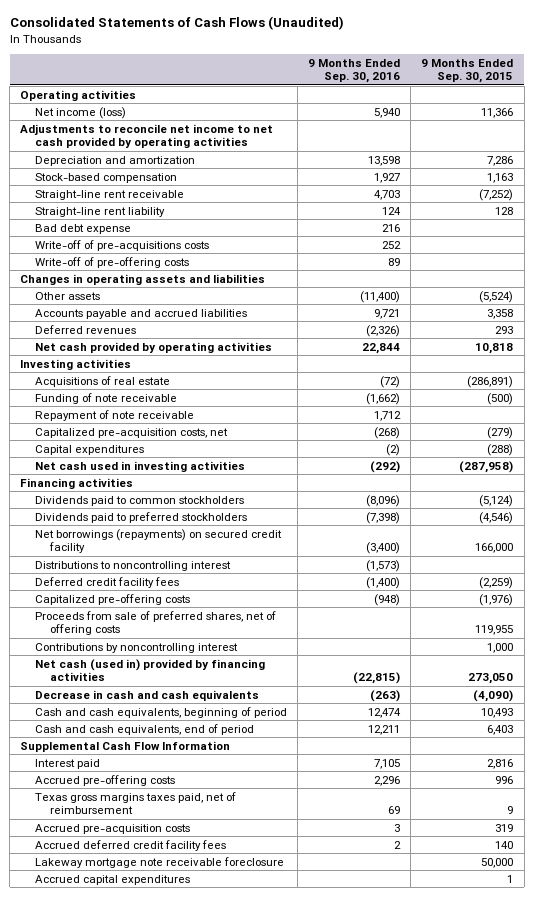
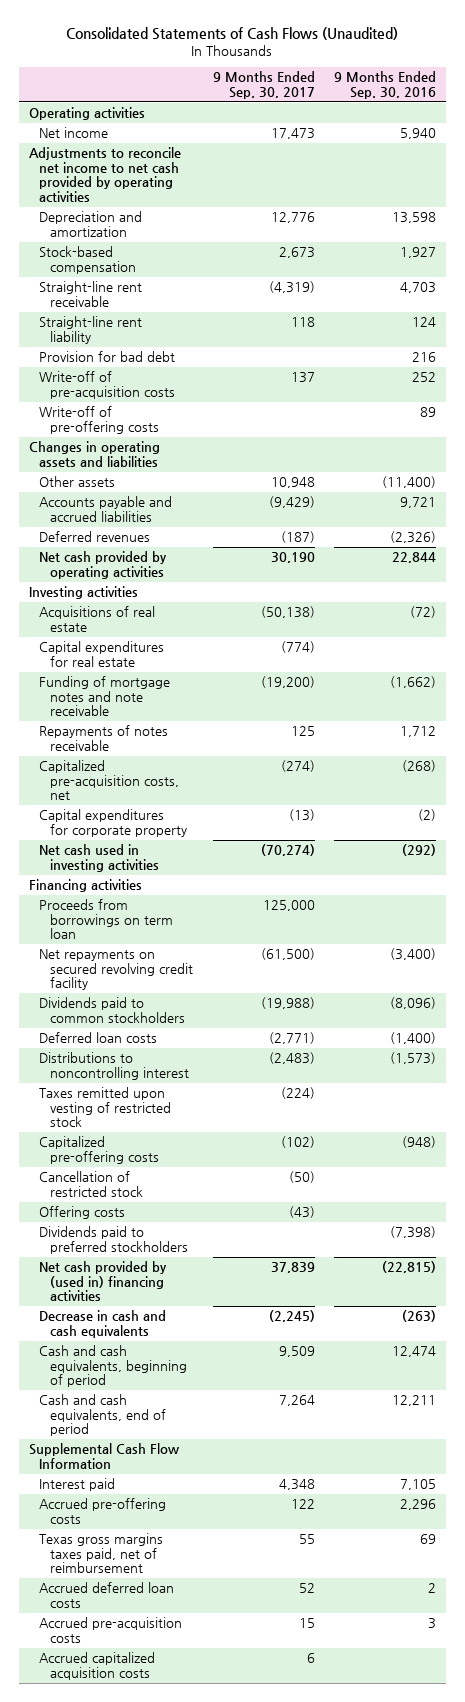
[421,58,514,84] 9 Months Ended Sep. 30, 2015 -> none
none -> [212,71,315,99] 9 Months Ended Sep. 30, 2017
[35,106,127,119] Net income (loss) -> [39,127,109,139] Net income
[35,223,132,234] Bad debt expense -> [39,351,176,363] Provision for bad debt
[35,239,210,251] Write-off of pre-acquisitions costs -> [39,371,175,399] Write-off of pre-acquisition costs
none -> [39,641,165,667] Capital expenditures for real estate
[35,392,178,404] Funding of note receivable -> [39,676,171,717] Funding of mortgage notes and note receivable
[35,409,195,421] Repayment of note receivable -> [39,725,169,751] Repayments of notes receivable
[35,444,145,455] Capital expenditures -> [39,809,187,837] Capital expenditures for corporate property
none -> [39,899,173,940] Proceeds from borrowings on term loan
none -> [39,949,193,991] Net repayments on secured revolving credit facility
[35,528,283,554] Net borrowings (repayments) on secured credit facility -> none
none -> [39,1032,158,1044] Deferred loan costs
[35,576,180,588] Deferred credit facility fees -> none
none -> [39,1087,171,1128] Taxes remitted upon vesting of restricted stock
[35,610,277,636] Proceeds from sale of preferred shares, net of offering costs -> none
[35,642,239,653] Contributions by noncontrolling interest -> none
none -> [39,1171,143,1197] Cancellation of restricted stock
none -> [39,1206,126,1220] Offering costs
[35,511,248,523] Dividends paid to preferred stockholders -> [39,1226,188,1254] Dividends paid to preferred stockholders
[35,658,266,682] Net cash (used in) provided by financing activities -> [39,1261,168,1302] Net cash provided by (used in) financing activities
none -> [39,1582,175,1608] Accrued deferred loan costs
[35,839,227,851] Accrued deferred credit facility fees -> none
[35,856,285,868] Lakeway mortgage note receivable foreclosure -> none
[35,874,191,885] Accrued capital expenditures -> [39,1652,156,1680] Accrued capitalized acquisition costs

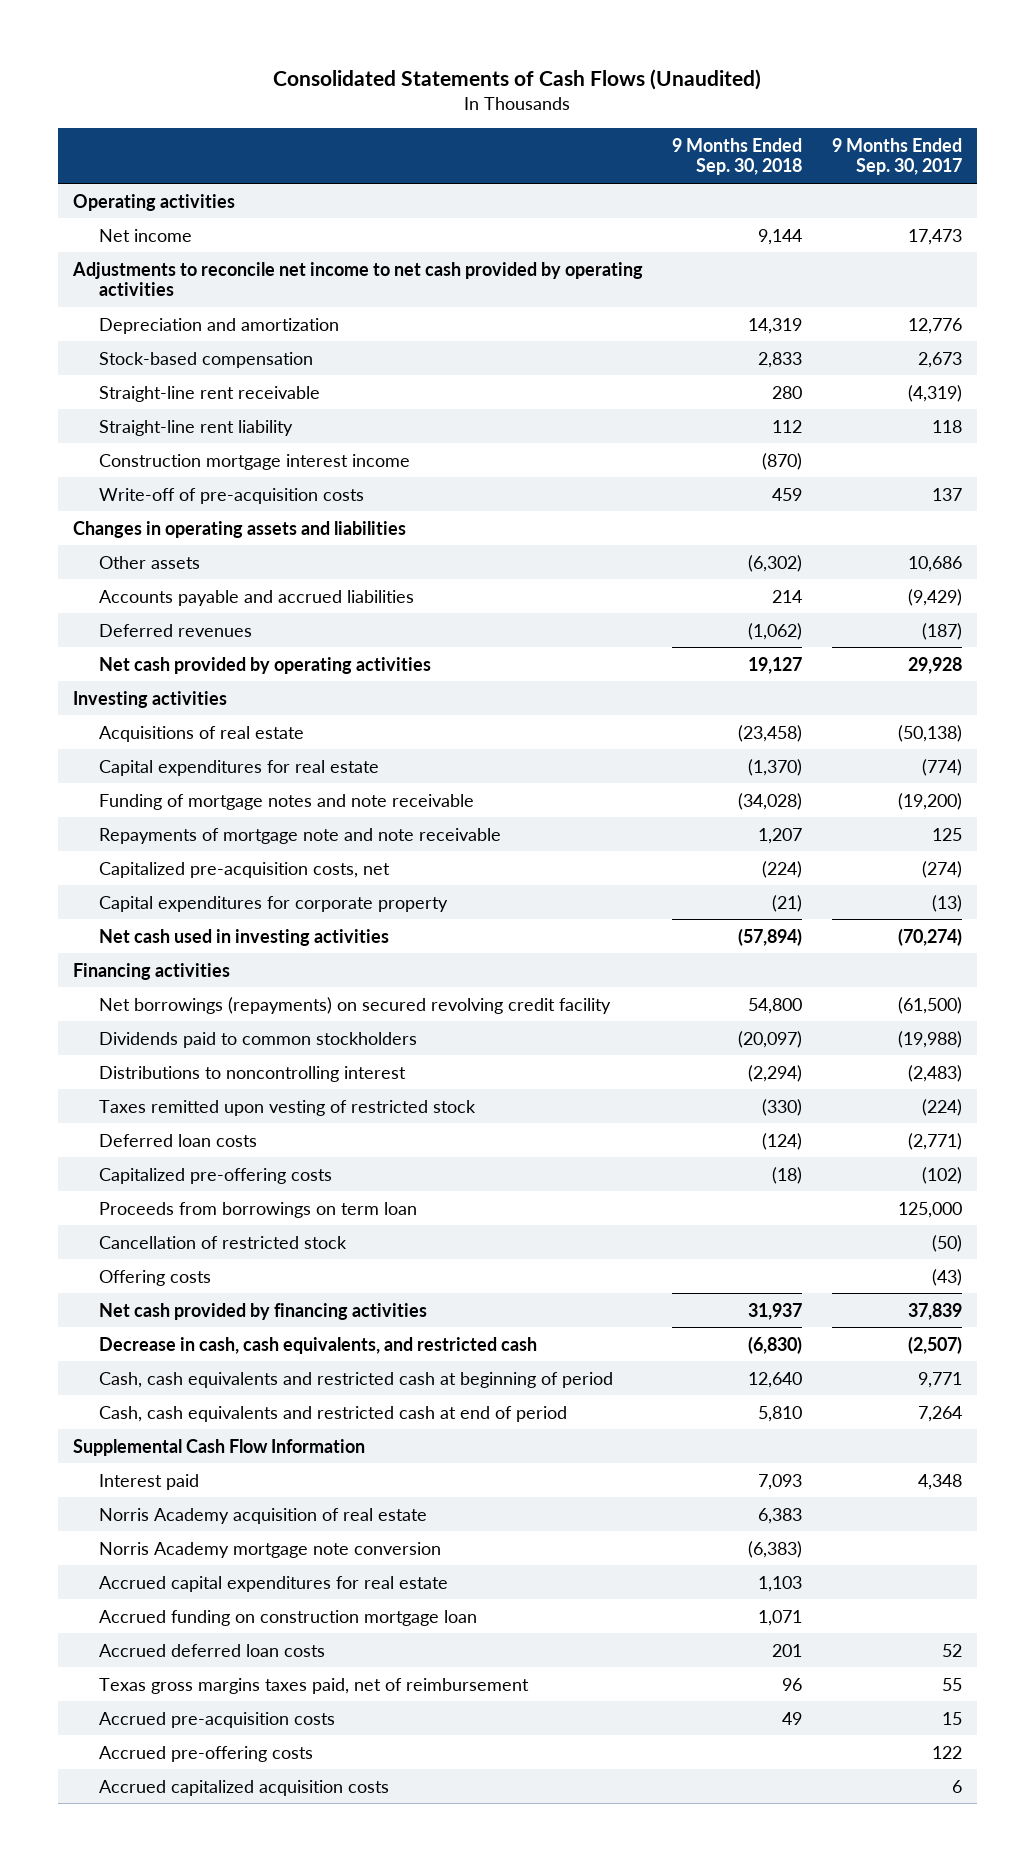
[334,71,437,99] 9 Months Ended Sep. 30, 2016 -> none
none -> [672,137,803,176] 9 Months Ended Sep. 30, 2018
[39,351,176,363] Provision for bad debt -> none
none -> [98,453,410,470] Construction mortgage interest income
[39,406,159,434] Write-off of pre-offering costs -> none
[270,477,315,489] 10,948 -> [908,555,963,572] 10,686
[270,552,315,564] 30,190 -> [908,656,963,674] 29,928
[39,725,169,751] Repayments of notes receivable -> [98,827,501,844] Repayments of mortgage note and note receivable
[39,949,193,991] Net repayments on secured revolving credit facility -> [98,996,611,1014] Net borrowings (repayments) on secured revolving credit facility
[39,1032,158,1044] Deferred loan costs -> [98,1133,257,1147] Deferred loan costs
[39,899,173,940] Proceeds from borrowings on term loan -> [98,1201,417,1218] Proceeds from borrowings on term loan
[39,1226,188,1254] Dividends paid to preferred stockholders -> none
[39,1261,168,1302] Net cash provided by (used in) financing activities -> [98,1302,427,1320] Net cash provided by financing activities
[39,1310,167,1338] Decrease in cash and cash equivalents -> [98,1336,537,1354] Decrease in cash, cash equivalents, and restricted cash
[268,1310,315,1323] (2,245) -> [908,1335,963,1354] (2,507)
[39,1345,187,1388] Cash and cash equivalents, beginning of period -> [98,1371,613,1388] Cash, cash equivalents and restricted cash at beginning of period
[278,1346,315,1358] 9,509 -> [918,1371,963,1388] 9,771
[39,1394,166,1437] Cash and cash equivalents, end of period -> [98,1405,567,1422] Cash, cash equivalents and restricted cash at end of period
none -> [98,1507,427,1524] Norris Academy acquisition of real estate
none -> [98,1541,441,1558] Norris Academy mortgage note conversion
none -> [98,1575,448,1592] Accrued capital expenditures for real estate
none -> [98,1609,477,1626] Accrued funding on construction mortgage loan
[39,1533,164,1574] Texas gross margins taxes paid, net of reimbursement -> [98,1677,529,1694] Texas gross margins taxes paid, net of reimbursement
[39,1498,167,1524] Accrued pre-offering costs -> [98,1745,313,1762] Accrued pre-offering costs

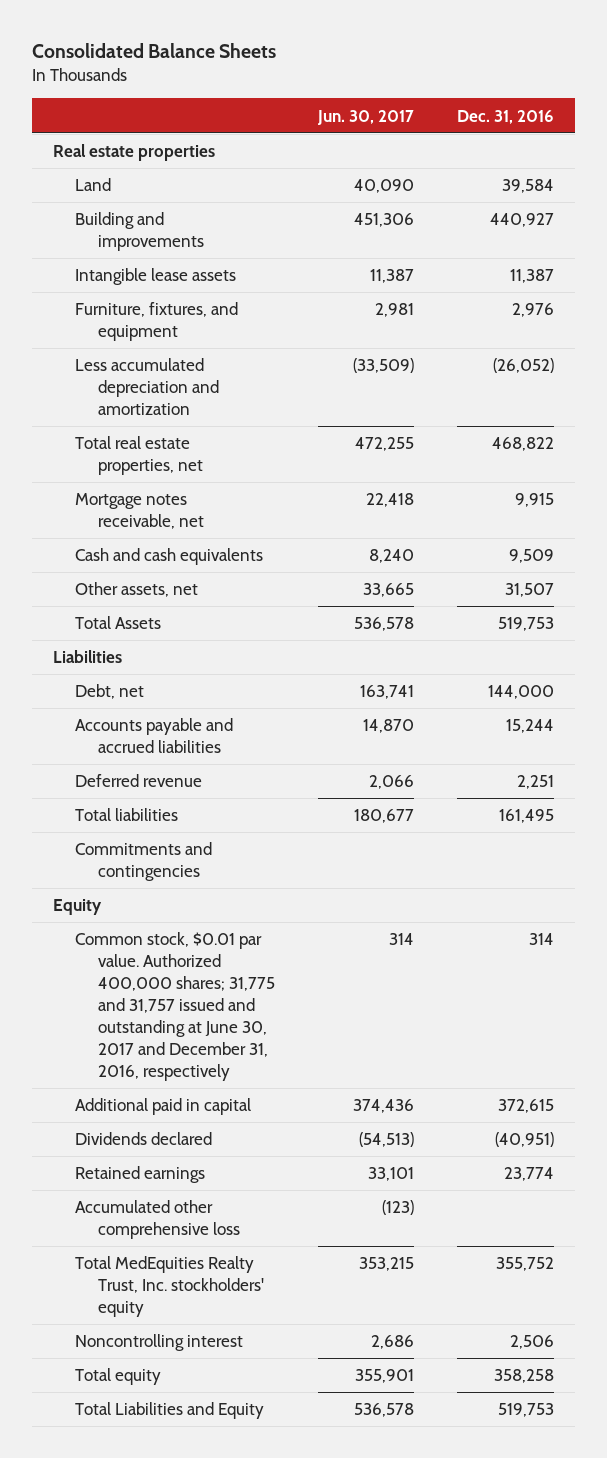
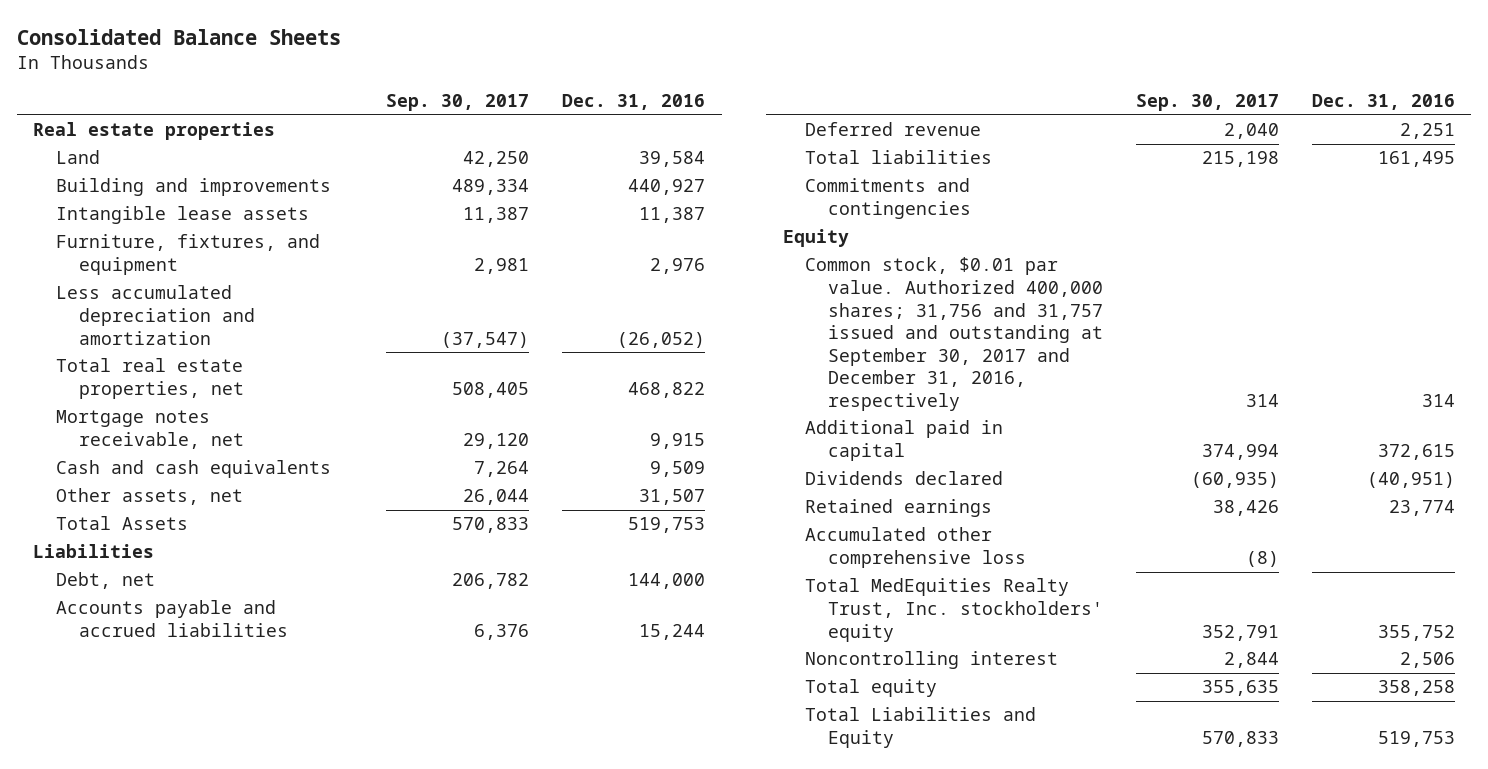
[316,109,414,125] Jun. 30, 2017 -> none
none -> [386,94,530,112] Sep. 30, 2017
[75,932,275,1081] Common stock, $0.01 par value. Authorized 400,000 shares; 31,775 and 31,757 issued and outstanding at June 30, 2017 and December 31, 2016, respectively -> [805,257,1103,411] Common stock, $0.01 par value. Authorized 400,000 shares; 31,756 and 31,757 issued and outstanding at September 30, 2017 and December 31, 2016, respectively

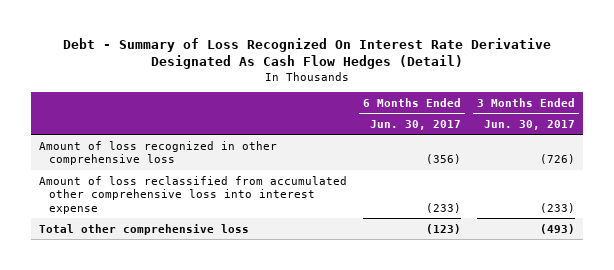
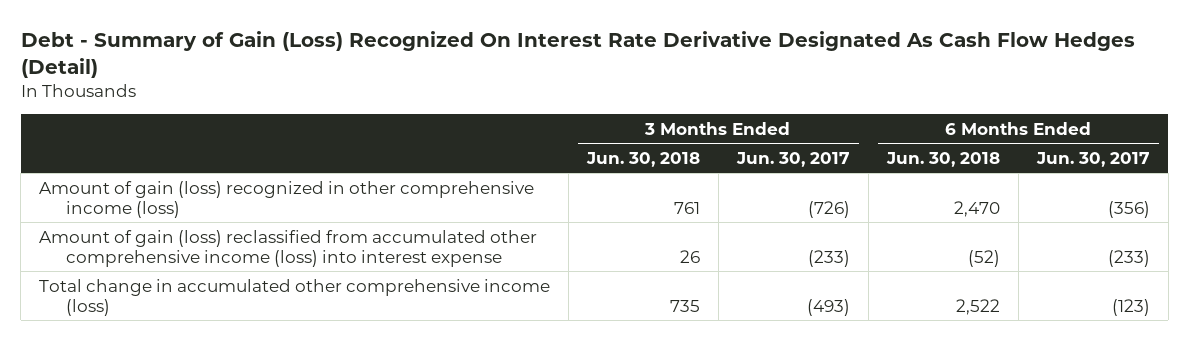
[63,37,552,70] Debt - Summary of Loss Recognized On Interest Rate Derivative Designated As Cash Flow Hedges (Detail) -> [20,31,1135,79] Debt - Summary of Gain (Loss) Recognized On Interest Rate Derivative Designated As Cash Flow Hedges (Detail)
none -> [585,151,700,167] Jun. 30, 2018
none -> [885,151,1000,167] Jun. 30, 2018
[39,140,278,166] Amount of loss recognized in other comprehensive loss -> [39,180,535,218] Amount of gain (loss) recognized in other comprehensive income (loss)
[39,175,348,215] Amount of loss reclassified from accumulated other comprehensive loss into interest expense -> [39,229,538,267] Amount of gain (loss) reclassified from accumulated other comprehensive income (loss) into interest expense
[39,223,250,235] Total other comprehensive loss -> [39,278,551,316] Total change in accumulated other comprehensive income (loss)

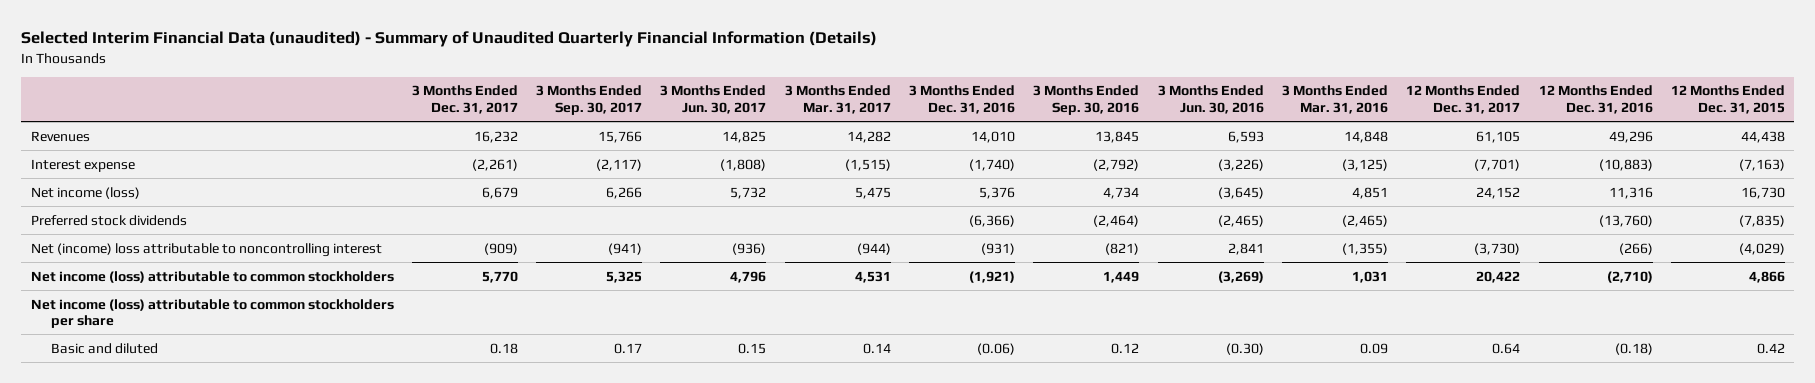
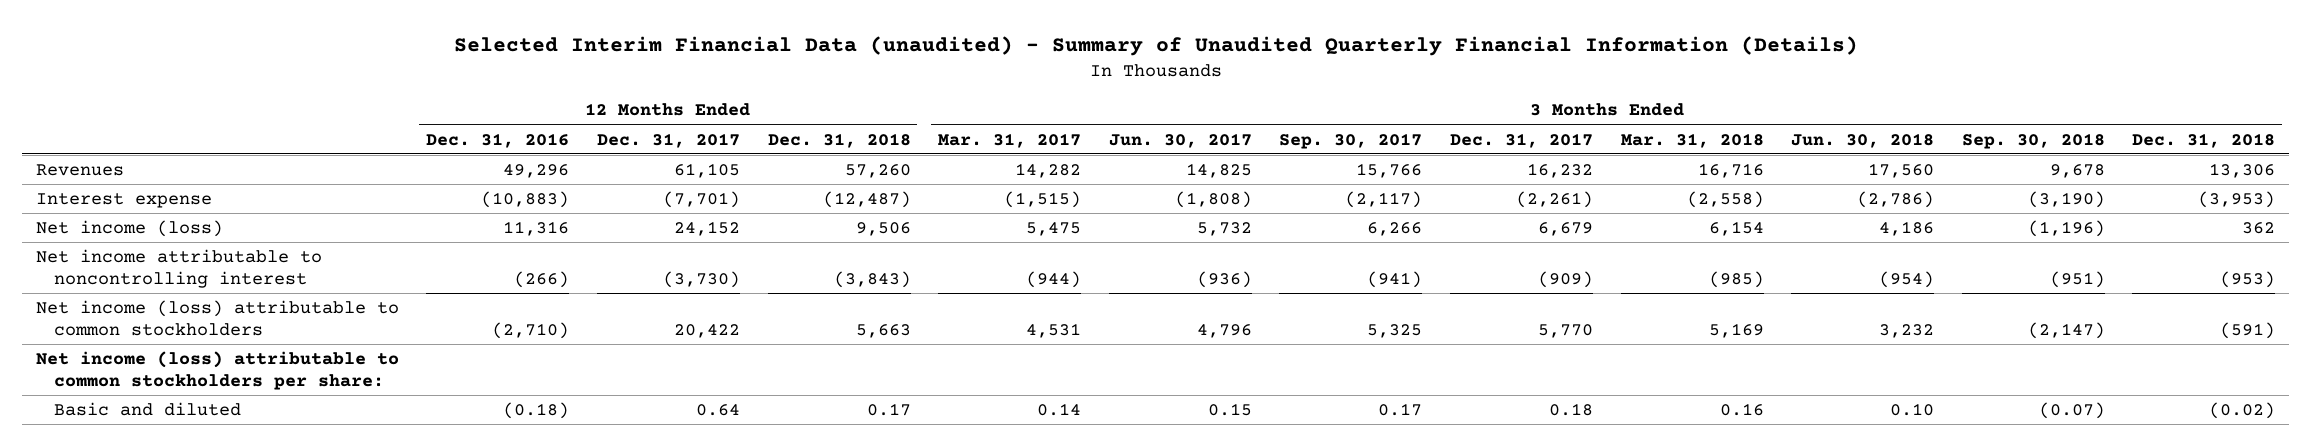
[909,85,1016,114] 3 Months Ended Dec. 31, 2016 -> none
[1033,85,1140,115] 3 Months Ended Sep. 30, 2016 -> none
[1157,85,1264,114] 3 Months Ended Jun. 30, 2016 -> none
[1281,85,1388,114] 3 Months Ended Mar. 31, 2016 -> none
[1670,85,1785,114] 12 Months Ended Dec. 31, 2015 -> none
none -> [767,132,911,148] Dec. 31, 2018
none -> [1620,132,1764,148] Mar. 31, 2018
none -> [1791,132,1935,148] Jun. 30, 2018
none -> [1961,132,2105,149] Sep. 30, 2018
none -> [2132,132,2276,148] Dec. 31, 2018
[30,214,187,226] Preferred stock dividends -> none
[30,242,382,257] Net (income) loss attributable to noncontrolling interest -> [35,249,322,288] Net income attributable to noncontrolling interest
[30,298,394,329] Net income (loss) attributable to common stockholders per share -> [35,351,399,390] Net income (loss) attributable to common stockholders per share:

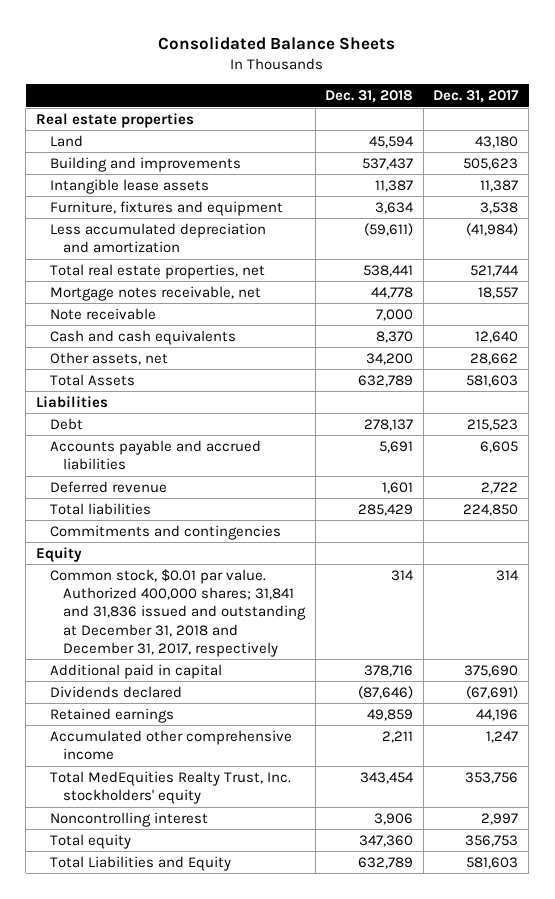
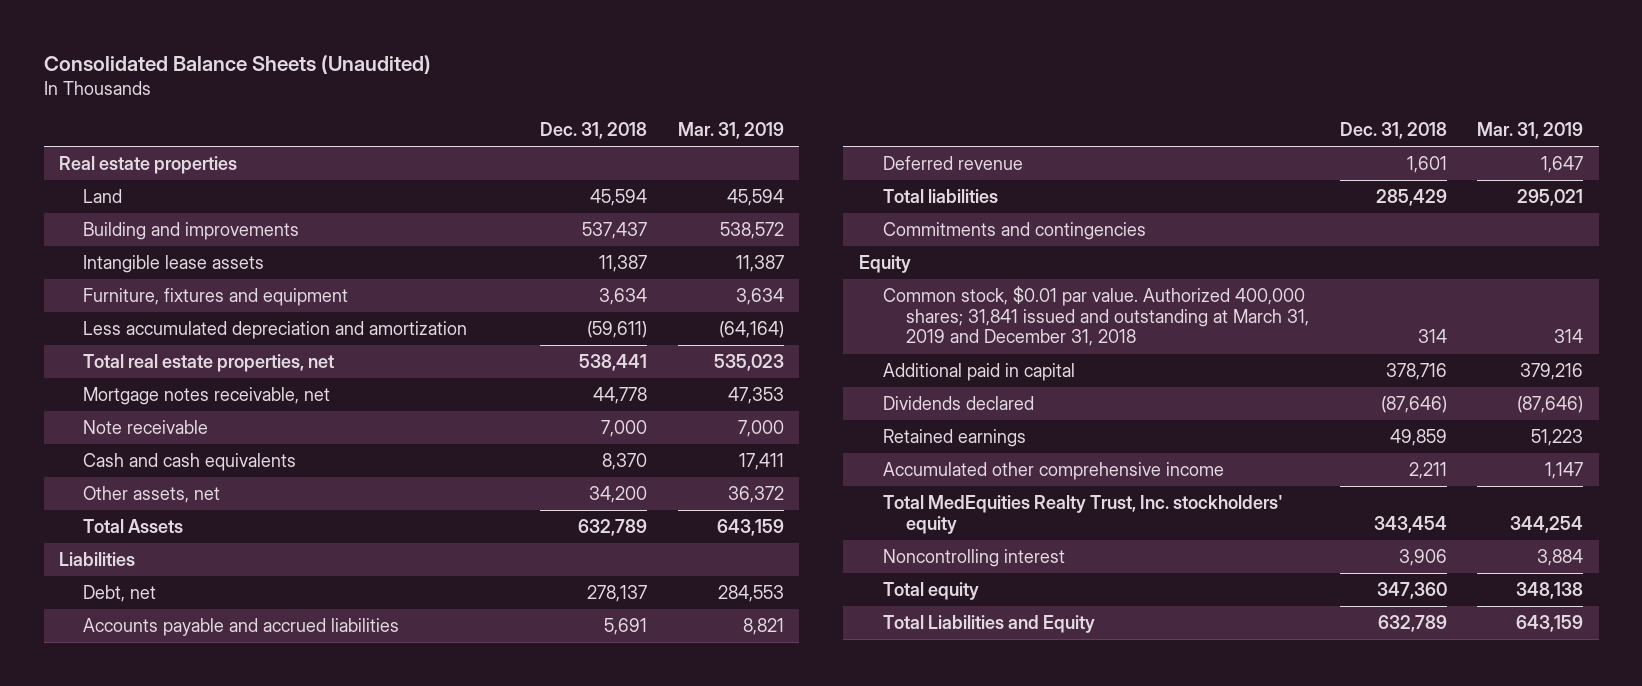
[158,36,396,51] Consolidated Balance Sheets -> [43,55,431,75] Consolidated Balance Sheets (Unaudited)
[433,90,520,104] Dec. 31, 2017 -> none
none -> [677,122,784,140] Mar. 31, 2019
[49,417,83,430] Debt -> [82,585,156,603] Debt, net
[49,568,306,658] Common stock, $0.01 par value. Authorized 400,000 shares; 31,841 and 31,836 issued and outstanding at December 31, 2018 and December 31, 2017, respectively -> [882,286,1310,347] Common stock, $0.01 par value. Authorized 400,000 shares; 31,841 issued and outstanding at March 31, 2019 and December 31, 2018

